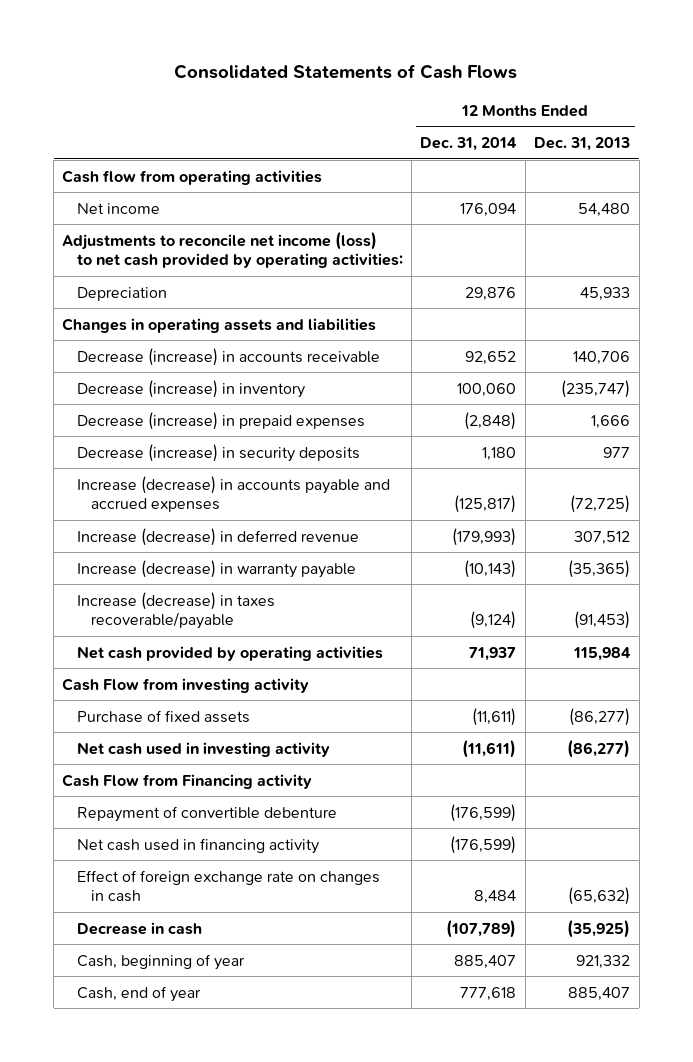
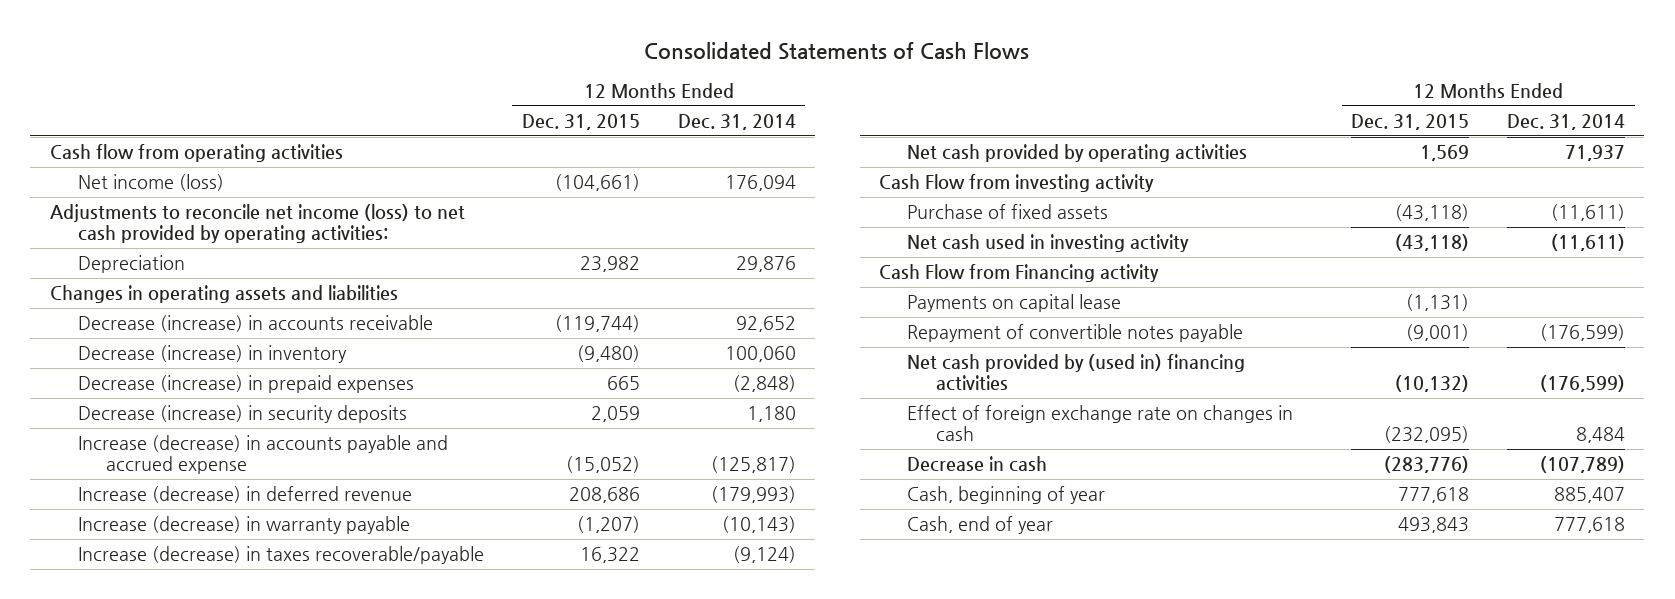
[534,137,631,152] Dec. 31, 2013 -> none
none -> [521,114,640,131] Dec. 31, 2015
[76,202,160,214] Net income -> [77,174,224,192] Net income (loss)
[76,475,390,513] Increase (decrease) in accounts payable and accrued expenses -> [77,435,448,475] Increase (decrease) in accounts payable and accrued expense
none -> [907,294,1122,313] Payments on capital lease
[76,805,337,822] Repayment of convertible debenture -> [907,324,1244,343] Repayment of convertible notes payable
[76,837,319,854] Net cash used in financing activity -> [907,354,1246,392] Net cash provided by (used in) financing activities

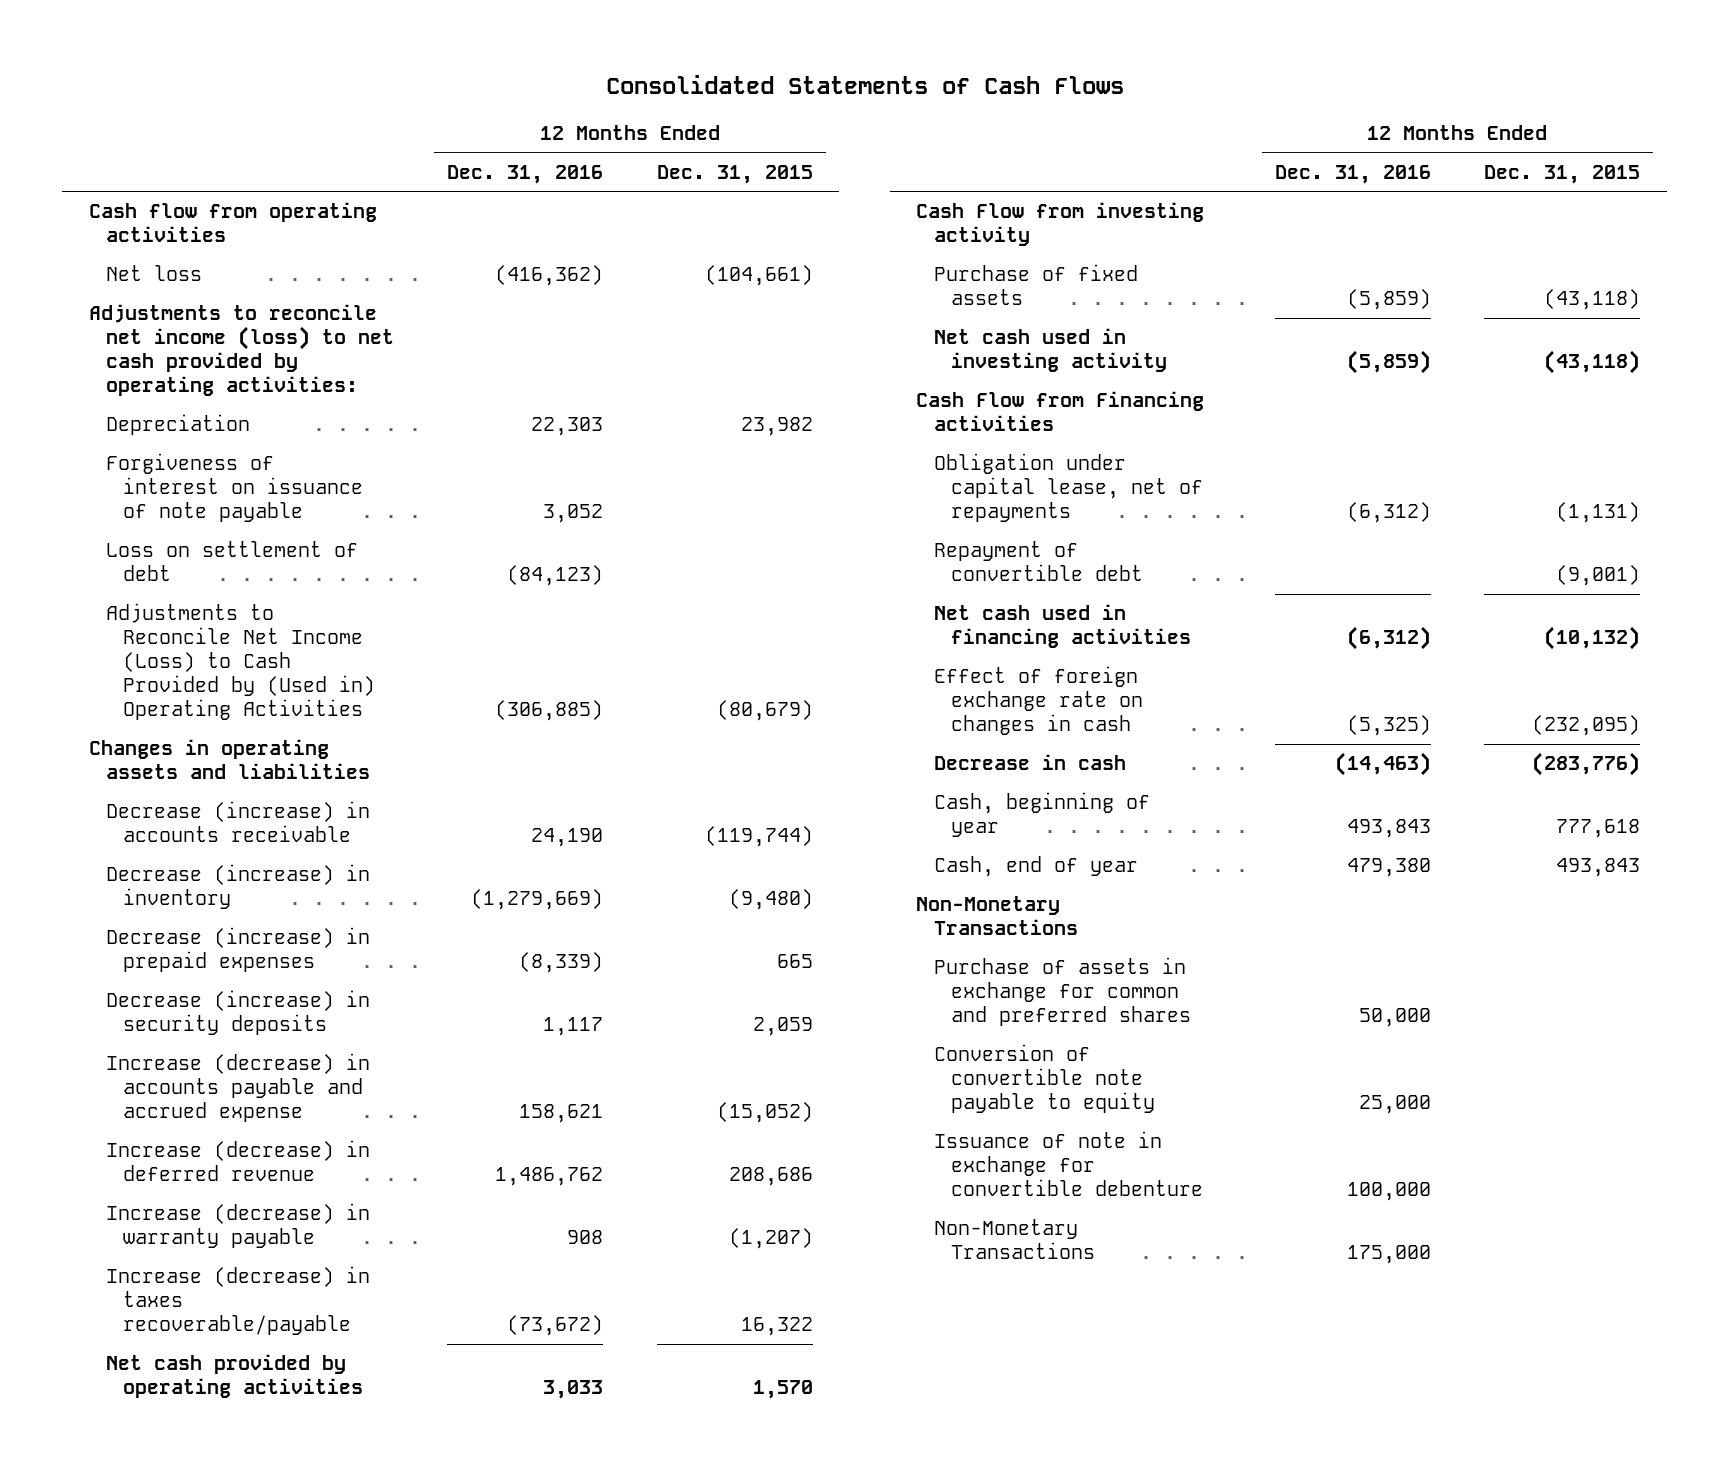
[677,114,796,131] Dec. 31, 2014 -> none
none -> [447,164,604,184] Dec. 31, 2016
[77,174,224,192] Net income (loss) -> [106,265,203,282] Net loss
none -> [106,453,364,523] Forgiveness of interest on issuance of note payable
none -> [106,541,359,582] Loss on settlement of debt
none -> [106,603,376,721] Adjustments to Reconcile Net Income (Loss) to Cash Provided by (Used in) Operating Activities
[1420,145,1470,162] 1,569 -> [752,1380,813,1400] 1,570
[878,264,1159,283] Cash Flow from Financing activity -> [916,391,1205,432] Cash Flow from Financing activities
[907,294,1122,313] Payments on capital lease -> [933,453,1203,523] Obligation under capital lease, net of repayments
[907,324,1244,343] Repayment of convertible notes payable -> [933,541,1143,582] Repayment of convertible debt
[907,354,1246,392] Net cash provided by (used in) financing activities -> [933,604,1191,649] Net cash used in financing activities
none -> [916,896,1078,936] Non-Monetary Transactions
none -> [933,957,1191,1027] Purchase of assets in exchange for common and preferred shares
none -> [933,1044,1155,1114] Conversion of convertible note payable to equity
none -> [933,1131,1203,1197] Issuance of note in exchange for convertible debenture
none -> [933,1219,1095,1260] Non-Monetary Transactions

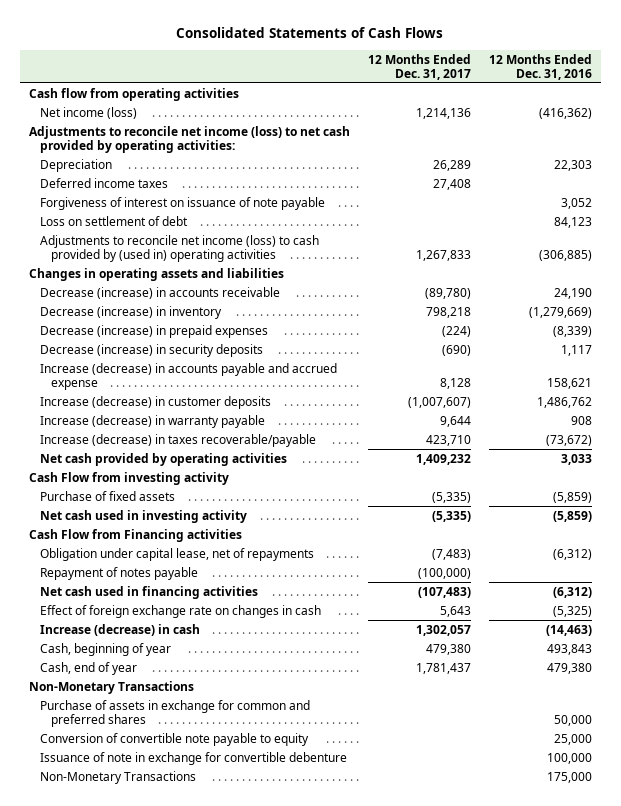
[656,164,813,184] Dec. 31, 2015 -> none
none -> [367,53,471,80] 12 Months Ended Dec. 31, 2017
[106,265,203,282] Net loss -> [39,106,137,119] Net income (loss)
none -> [39,177,168,188] Deferred income taxes
[507,565,604,587] (84,123) -> [554,216,593,228] 84,123
[106,603,376,721] Adjustments to Reconcile Net Income (Loss) to Cash Provided by (Used in) Operating Activities -> [39,234,319,262] Adjustments to reconcile net income (loss) to cash provided by (used in) operating activities
[106,1140,371,1182] Increase (decrease) in deferred revenue -> [39,395,271,409] Increase (decrease) in customer deposits
[933,541,1143,582] Repayment of convertible debt -> none
none -> [39,566,198,580] Repayment of notes payable
[933,754,1126,771] Decrease in cash -> [39,623,200,636] Increase (decrease) in cash

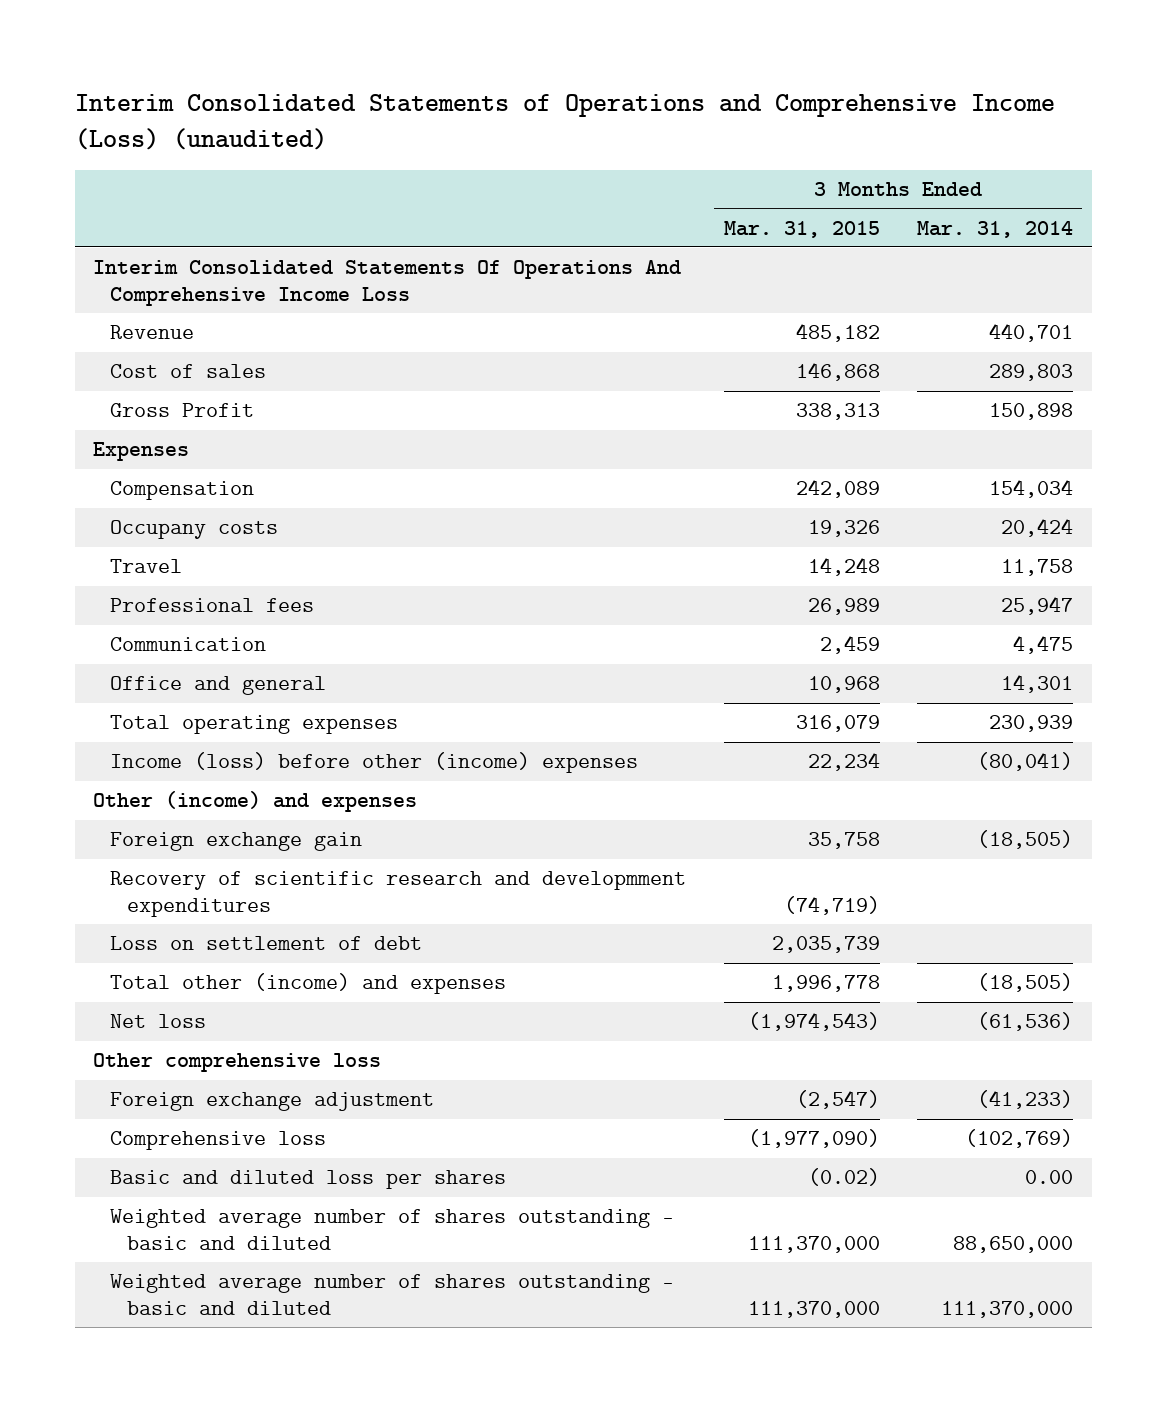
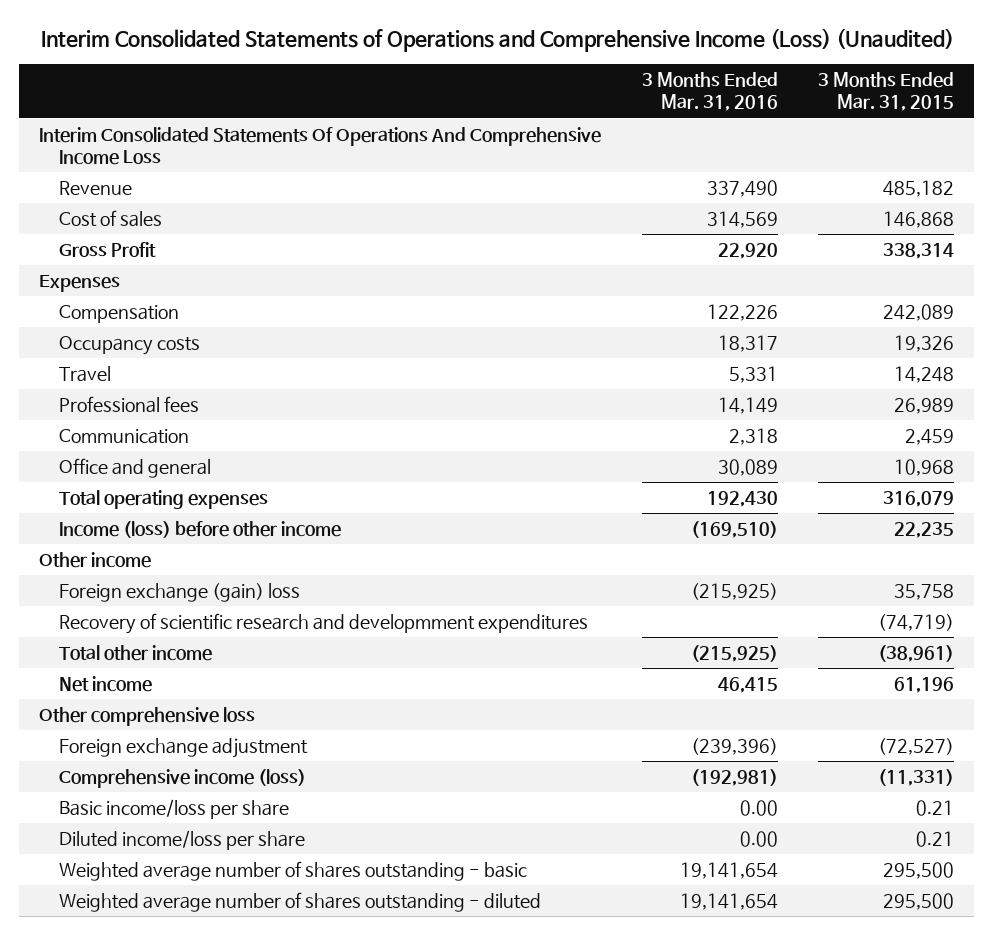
[74,93,1055,150] Interim Consolidated Statements of Operations and Comprehensive Income (Loss) (unaudited) -> [40,28,954,53] Interim Consolidated Statements of Operations and Comprehensive Income (Loss) (Unaudited)
[917,220,1074,238] Mar. 31, 2014 -> none
none -> [641,72,778,112] 3 Months Ended Mar. 31, 2016
[795,403,880,421] 338,313 -> [883,242,955,259] 338,314
[110,520,279,540] Occupany costs -> [59,335,201,355] Occupancy costs
[110,752,639,774] Income (loss) before other (income) expenses -> [59,520,342,538] Income (loss) before other income
[807,752,880,772] 22,234 -> [894,521,955,538] 22,235
[93,791,418,813] Other (income) and expenses -> [39,551,152,568] Other income
[110,832,363,852] Foreign exchange gain -> [59,582,301,602] Foreign exchange (gain) loss
[110,936,423,951] Loss on settlement of debt -> none
[110,973,507,995] Total other (income) and expenses -> [59,644,213,661] Total other income
[771,975,880,993] 1,996,778 -> [878,644,955,662] (38,961)
[110,1014,207,1029] Net loss -> [59,675,153,692] Net income
[747,1012,880,1032] (1,974,543) -> [894,676,955,693] 61,196
[795,1090,880,1110] (2,547) -> [878,737,955,755] (72,527)
[110,1131,327,1151] Comprehensive loss -> [59,768,307,788] Comprehensive income (loss)
[747,1129,880,1149] (1,977,090) -> [878,768,955,786] (11,331)
[110,1170,507,1190] Basic and diluted loss per shares -> [59,798,290,819] Basic income/loss per share
[807,1168,880,1187] (0.02) -> [916,799,955,816] 0.21
none -> [59,829,306,850] Diluted income/loss per share
[110,1209,675,1251] Weighted average number of shares outstanding - basic and diluted -> [59,860,528,881] Weighted average number of shares outstanding - basic
[747,1236,880,1254] 111,370,000 -> [883,861,955,879] 295,500
[110,1274,675,1316] Weighted average number of shares outstanding - basic and diluted -> [59,891,542,912] Weighted average number of shares outstanding - diluted
[747,1301,880,1319] 111,370,000 -> [883,892,955,910] 295,500

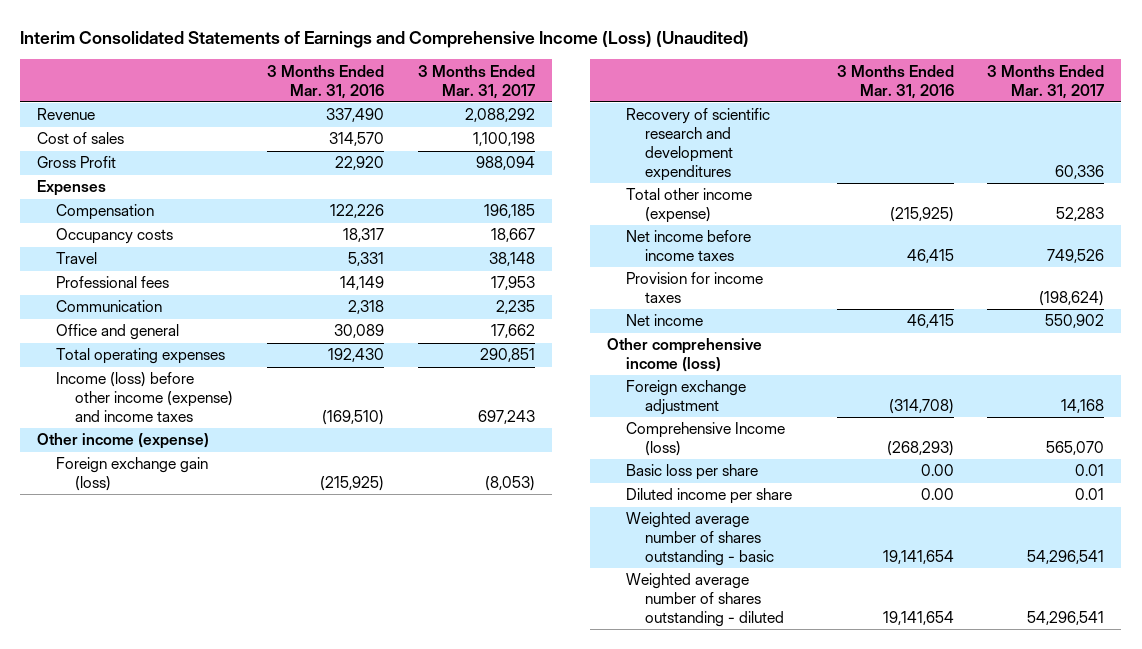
[40,28,954,53] Interim Consolidated Statements of Operations and Comprehensive Income (Loss) (Unaudited) -> [20,31,750,49] Interim Consolidated Statements of Earnings and Comprehensive Income (Loss) (Unaudited)
[818,72,955,112] 3 Months Ended Mar. 31, 2015 -> none
none -> [417,64,535,99] 3 Months Ended Mar. 31, 2017
[39,126,602,166] Interim Consolidated Statements Of Operations And Comprehensive Income Loss -> none
[706,210,778,228] 314,569 -> [328,132,384,147] 314,570
[59,520,342,538] Income (loss) before other income -> [56,372,233,423] Income (loss) before other income (expense) and income taxes
[39,551,152,568] Other income -> [37,433,210,450] Other income (expense)
[59,582,301,602] Foreign exchange (gain) loss -> [56,457,209,492] Foreign exchange gain (loss)
[59,612,589,634] Recovery of scientific research and developmment expenditures -> [625,108,770,182] Recovery of scientific research and development expenditures
[59,644,213,661] Total other income -> [625,188,752,224] Total other income (expense)
none -> [625,230,751,262] Net income before income taxes
none -> [625,272,763,304] Provision for income taxes
[39,706,256,726] Other comprehensive loss -> [607,338,763,373] Other comprehensive income (loss)
[690,737,778,755] (239,396) -> [888,399,954,415] (314,708)
[59,768,307,788] Comprehensive income (loss) -> [625,422,785,457] Comprehensive Income (loss)
[690,768,778,786] (192,981) -> [886,441,954,457] (268,293)
[59,798,290,819] Basic income/loss per share -> [625,464,758,481] Basic loss per share
[59,829,306,850] Diluted income/loss per share -> [625,488,792,505] Diluted income per share

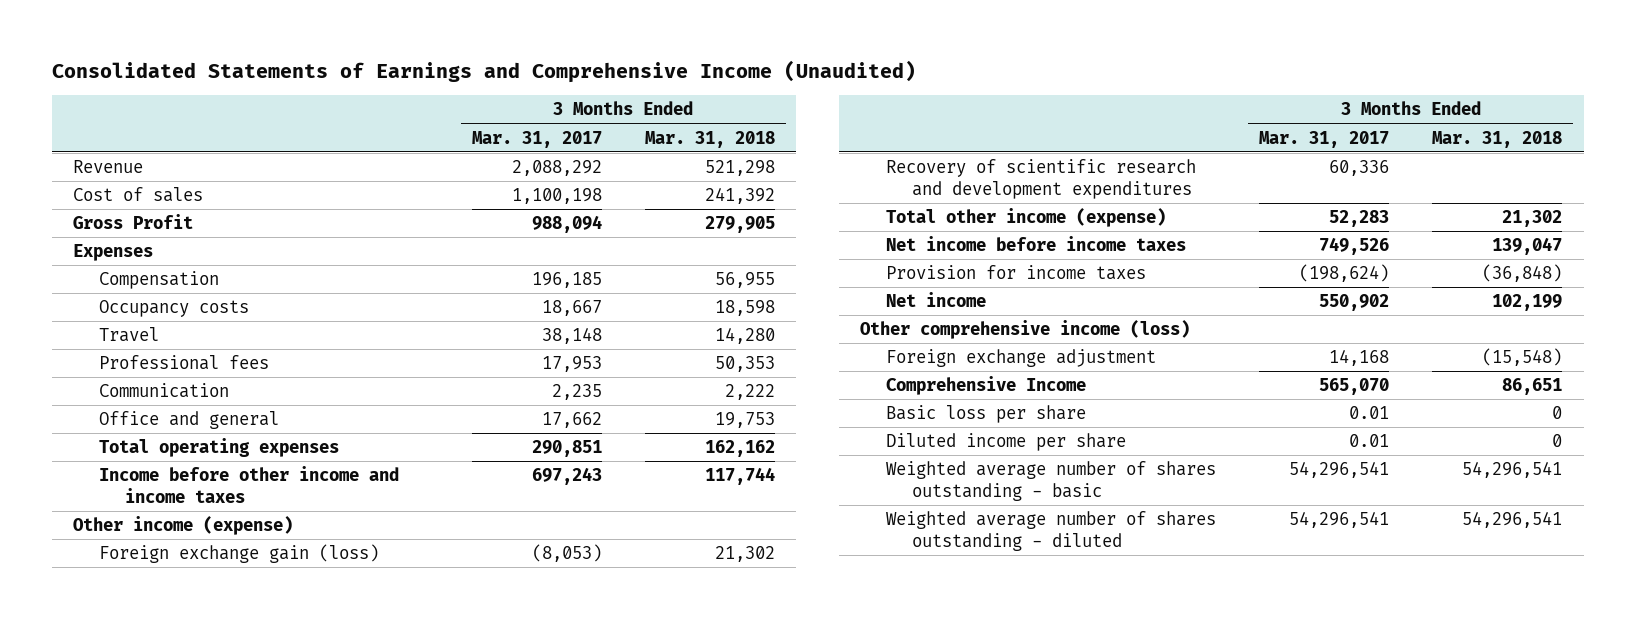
[20,31,750,49] Interim Consolidated Statements of Earnings and Comprehensive Income (Loss) (Unaudited) -> [51,60,916,84] Consolidated Statements of Earnings and Comprehensive Income (Unaudited)
[266,64,384,99] 3 Months Ended Mar. 31, 2016 -> none
none -> [644,130,775,148] Mar. 31, 2018
[56,372,233,423] Income (loss) before other income (expense) and income taxes -> [99,466,400,503] Income before other income and income taxes
[625,422,785,457] Comprehensive Income (loss) -> [886,376,1087,396] Comprehensive Income

